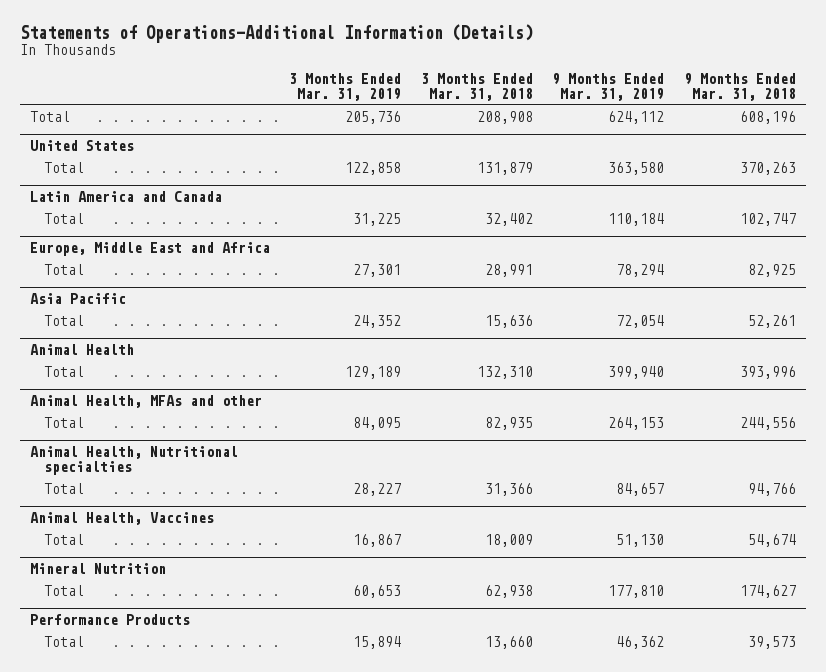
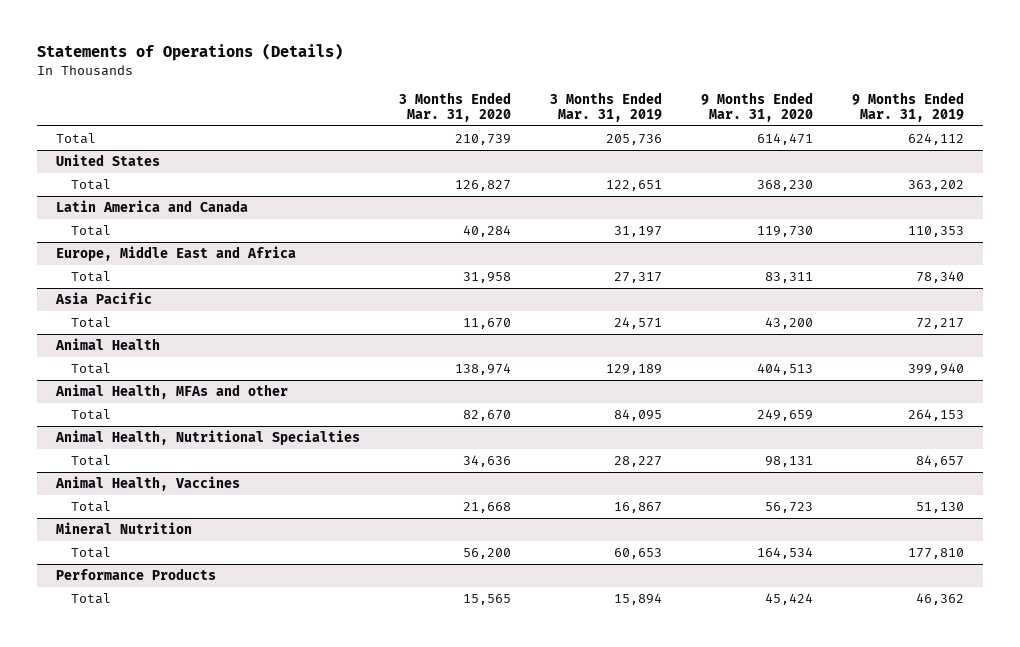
[20,23,534,43] Statements of Operations-Additional Information (Details) -> [37,43,344,62] Statements of Operations (Details)
[420,72,533,101] 3 Months Ended Mar. 31, 2018 -> none
[683,72,796,101] 9 Months Ended Mar. 31, 2018 -> none
none -> [399,91,512,122] 3 Months Ended Mar. 31, 2020
none -> [700,91,813,122] 9 Months Ended Mar. 31, 2020
[345,161,402,175] 122,858 -> [606,180,663,192] 122,651
[608,161,665,175] 363,580 -> [907,180,964,192] 363,202
[353,212,402,226] 31,225 -> [614,226,663,238] 31,197
[608,212,665,226] 110,184 -> [907,226,964,238] 110,353
[353,263,402,277] 27,301 -> [614,272,663,284] 27,317
[616,263,665,277] 78,294 -> [915,271,964,284] 78,340
[353,314,402,328] 24,352 -> [614,317,663,330] 24,571
[616,314,665,328] 72,054 -> [915,318,964,330] 72,217
[29,445,238,475] Animal Health, Nutritional specialties -> [55,430,361,446] Animal Health, Nutritional Specialties

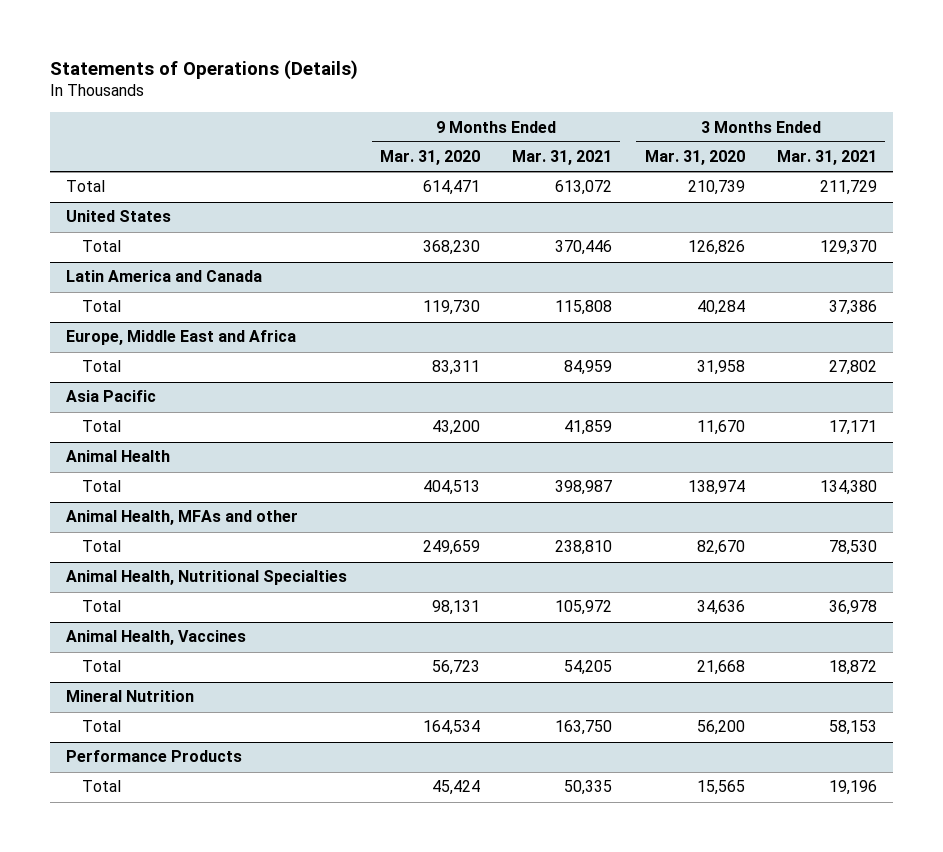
[550,91,663,122] 3 Months Ended Mar. 31, 2019 -> none
[851,91,964,122] 9 Months Ended Mar. 31, 2019 -> none
none -> [512,150,613,166] Mar. 31, 2021
none -> [776,150,877,166] Mar. 31, 2021
[455,180,512,192] 126,827 -> [687,240,745,256] 126,826

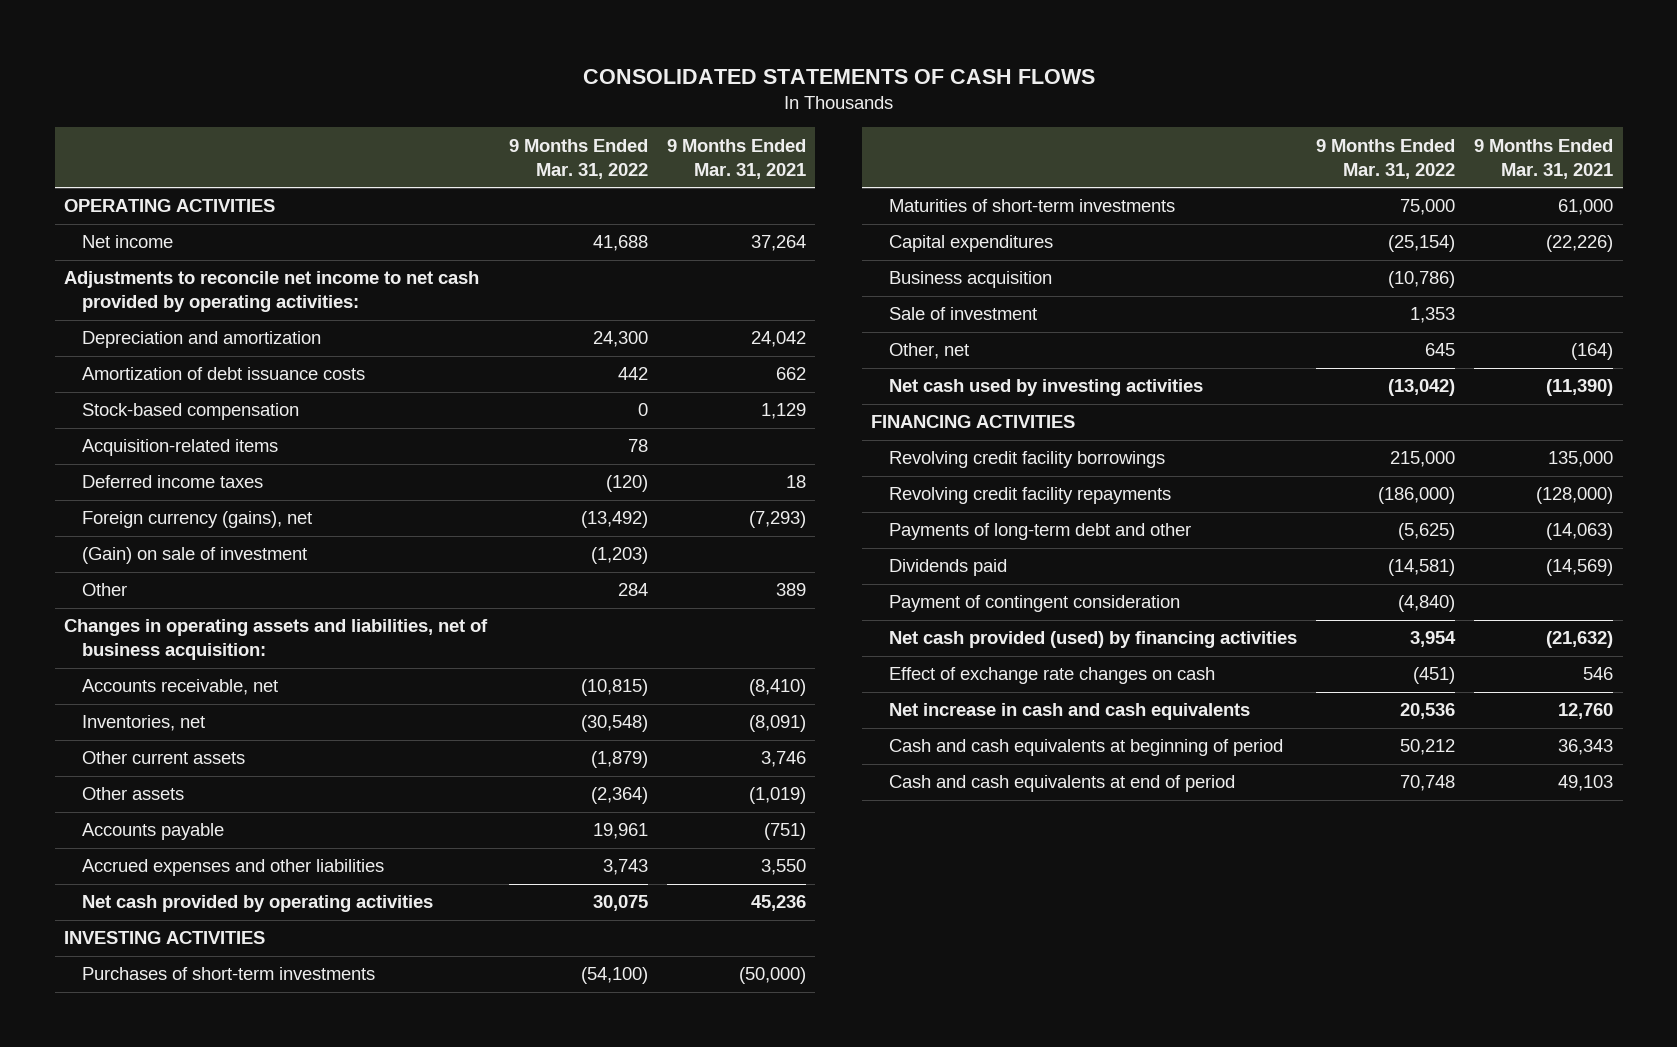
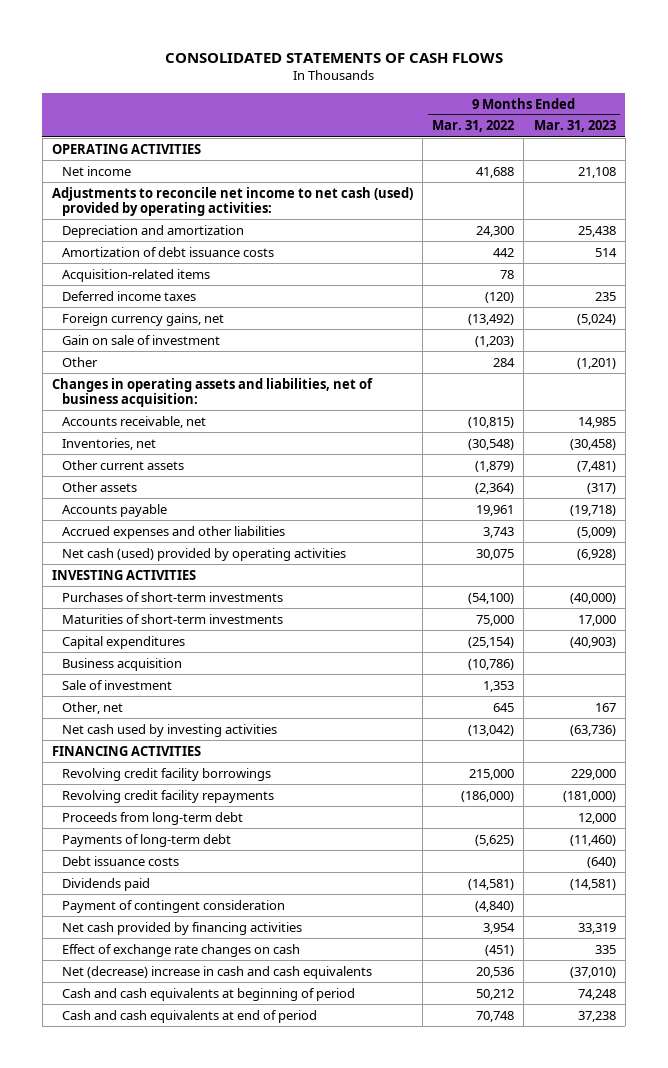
[666,138,806,179] 9 Months Ended Mar. 31, 2021 -> none
none -> [533,120,616,133] Mar. 31, 2023
[64,271,480,313] Adjustments to reconcile net income to net cash provided by operating activities: -> [52,186,414,216] Adjustments to reconcile net income to net cash (used) provided by operating activities:
[82,403,300,421] Stock-based compensation -> none
[82,511,313,529] Foreign currency (gains), net -> [62,312,225,326] Foreign currency gains, net
[82,547,308,565] (Gain) on sale of investment -> [62,334,221,345] Gain on sale of investment
[82,895,434,913] Net cash provided by operating activities -> [62,547,347,561] Net cash (used) provided by operating activities
none -> [62,811,244,825] Proceeds from long-term debt
[889,523,1192,541] Payments of long-term debt and other -> [62,833,232,847] Payments of long-term debt
none -> [62,855,180,866] Debt issuance costs
[889,631,1298,649] Net cash provided (used) by financing activities -> [62,921,303,935] Net cash provided by financing activities
[889,703,1251,721] Net increase in cash and cash equivalents -> [62,965,373,979] Net (decrease) increase in cash and cash equivalents

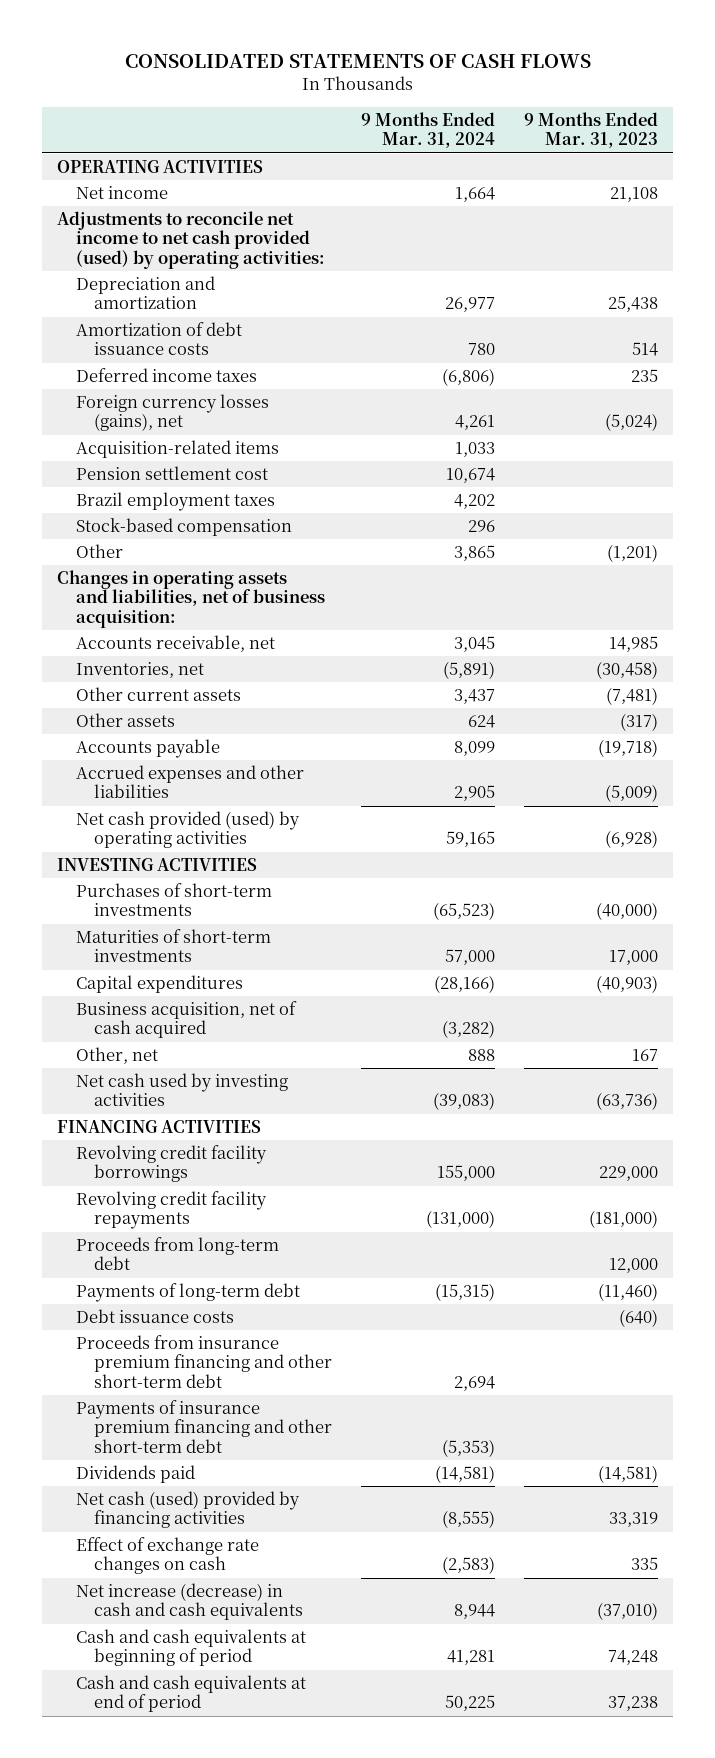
[432,120,515,133] Mar. 31, 2022 -> none
none -> [361,112,496,149] 9 Months Ended Mar. 31, 2024
[52,186,414,216] Adjustments to reconcile net income to net cash (used) provided by operating activities: -> [56,211,325,269] Adjustments to reconcile net income to net cash provided (used) by operating activities:
[62,334,221,345] Gain on sale of investment -> none
[62,312,225,326] Foreign currency gains, net -> [75,394,269,432] Foreign currency losses (gains), net
[62,268,211,282] Acquisition-related items -> [75,440,279,459] Acquisition-related items
none -> [75,466,268,481] Pension settlement cost
none -> [75,492,275,512] Brazil employment taxes
none -> [75,518,292,537] Stock-based compensation
[62,547,347,561] Net cash (used) provided by operating activities -> [75,811,300,849] Net cash provided (used) by operating activities
[62,657,183,671] Business acquisition -> none
[62,679,173,690] Sale of investment -> none
none -> [75,1001,297,1039] Business acquisition, net of cash acquired
none -> [75,1335,333,1388] Proceeds from insurance premium financing and other short-term debt
none -> [75,1400,333,1453] Payments of insurance premium financing and other short-term debt
[62,899,286,913] Payment of contingent consideration -> none
[62,921,303,935] Net cash provided by financing activities -> [75,1491,300,1529] Net cash (used) provided by financing activities
[62,965,373,979] Net (decrease) increase in cash and cash equivalents -> [75,1583,304,1621] Net increase (decrease) in cash and cash equivalents

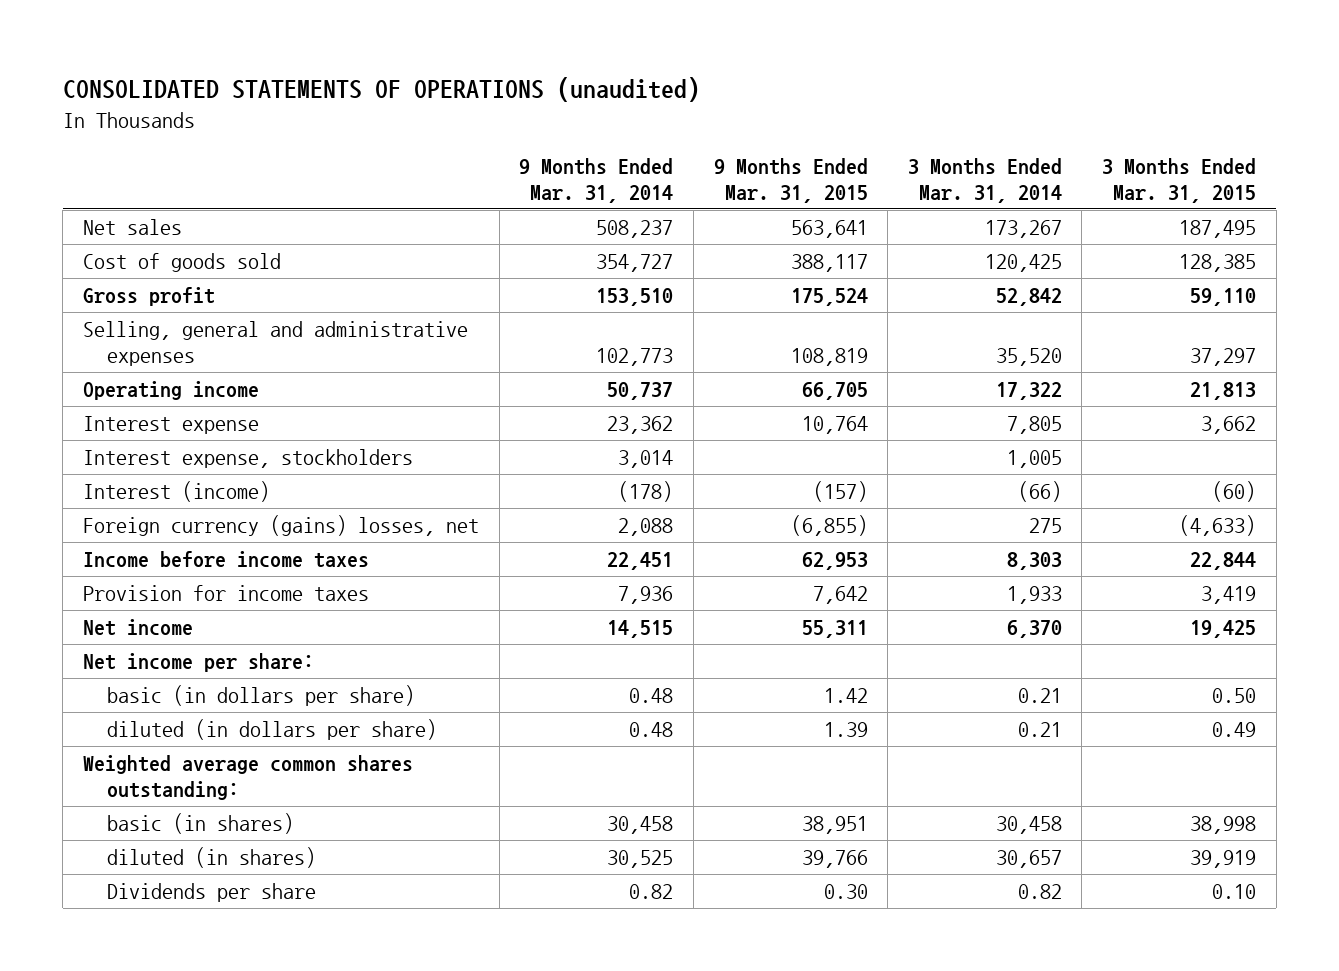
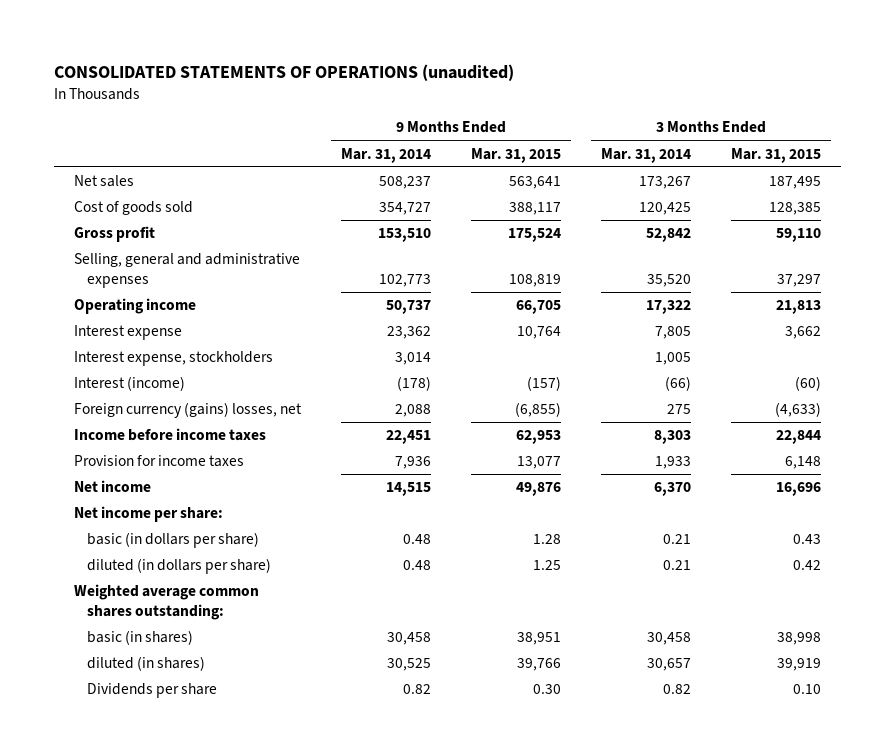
[812,586,868,605] 7,642 -> [516,456,561,470] 13,077
[1201,586,1257,605] 3,419 -> [784,456,821,470] 6,148
[801,620,868,639] 55,311 -> [515,482,561,497] 49,876
[1190,620,1257,639] 19,425 -> [775,482,821,497] 16,696
[823,688,868,704] 1.42 -> [532,534,561,545] 1.28
[1212,688,1257,704] 0.50 -> [792,534,821,545] 0.43
[823,722,868,738] 1.39 -> [532,560,561,571] 1.25
[1212,722,1257,738] 0.49 -> [792,560,821,571] 0.42

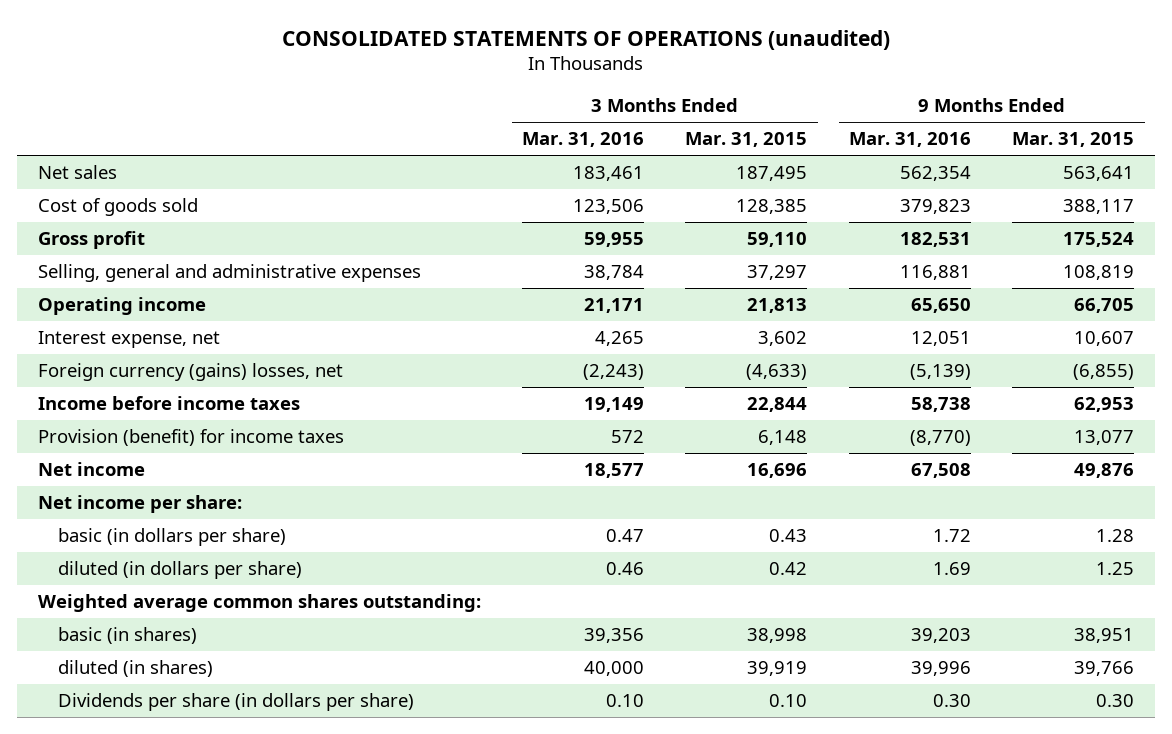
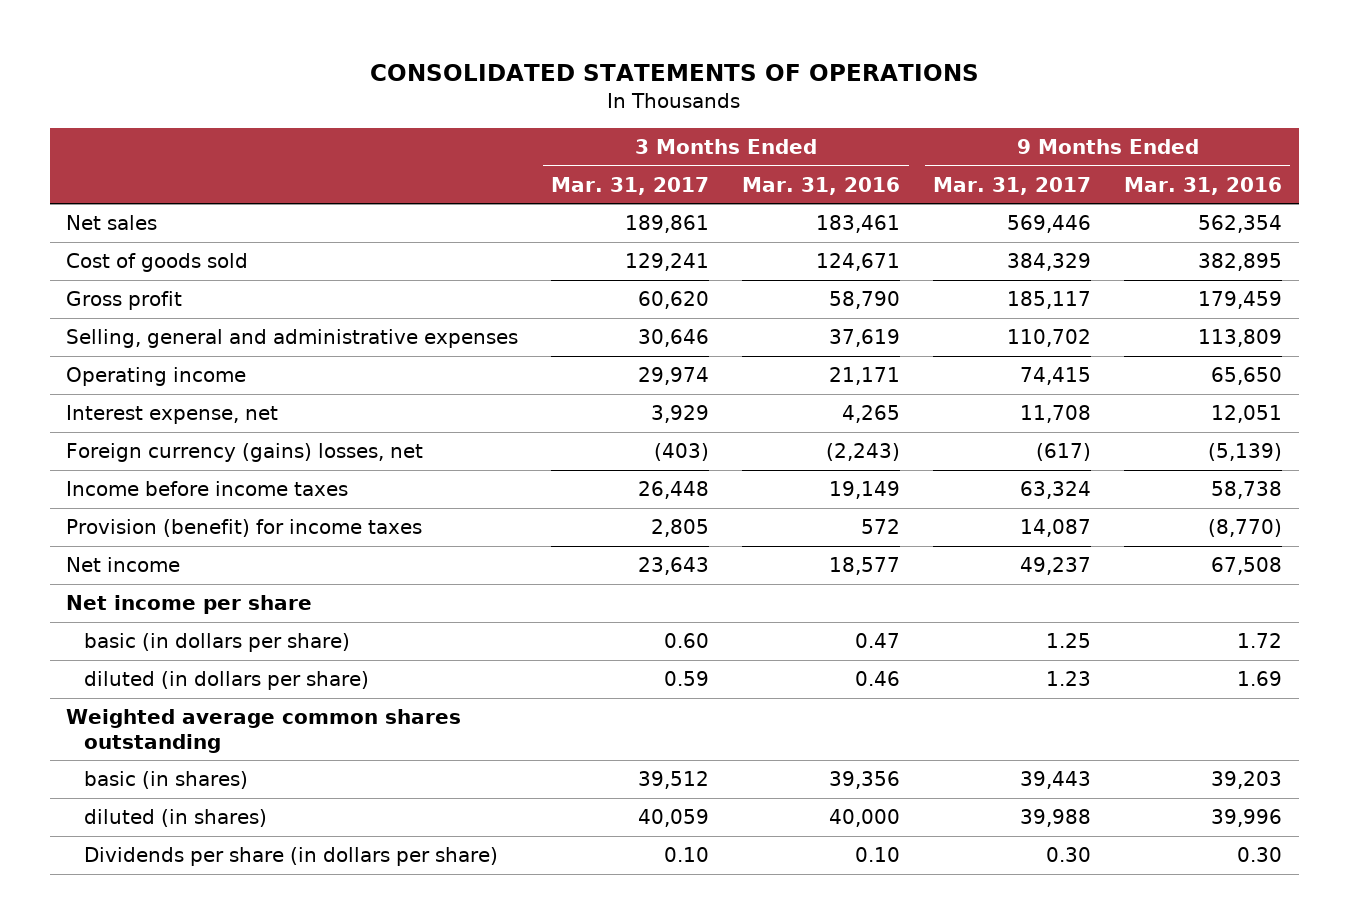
[281,29,890,50] CONSOLIDATED STATEMENTS OF OPERATIONS (unaudited) -> [370,63,980,81] CONSOLIDATED STATEMENTS OF OPERATIONS
[685,132,808,148] Mar. 31, 2015 -> none
[1012,132,1135,148] Mar. 31, 2015 -> none
none -> [551,176,710,195] Mar. 31, 2017
none -> [933,176,1092,195] Mar. 31, 2017
[573,199,645,215] 123,506 -> [816,253,901,272] 124,671
[899,199,971,215] 379,823 -> [1198,253,1283,272] 382,895
[584,232,645,248] 59,955 -> [829,291,901,310] 58,790
[899,232,971,248] 182,531 -> [1198,291,1283,310] 179,459
[584,265,645,281] 38,784 -> [829,329,901,348] 37,619
[899,265,971,281] 116,881 -> [1198,329,1283,348] 113,809
[37,495,242,514] Net income per share: -> [66,595,313,615] Net income per share
[37,594,481,613] Weighted average common shares outstanding: -> [66,709,462,753] Weighted average common shares outstanding

